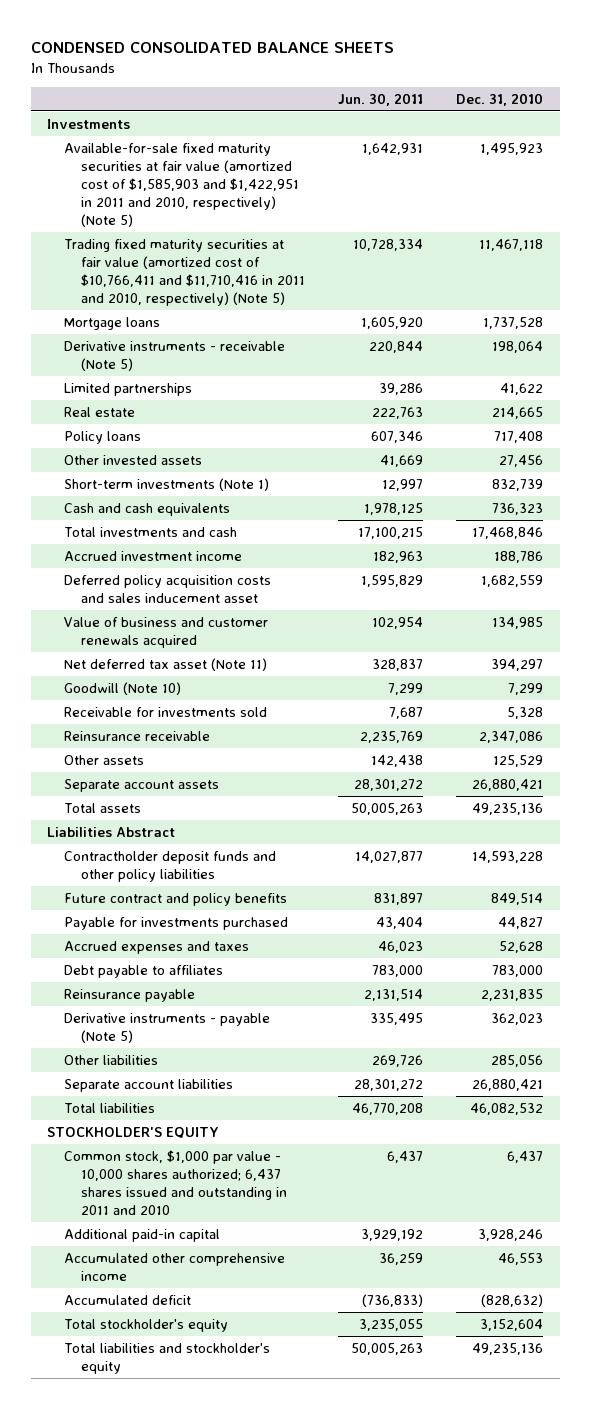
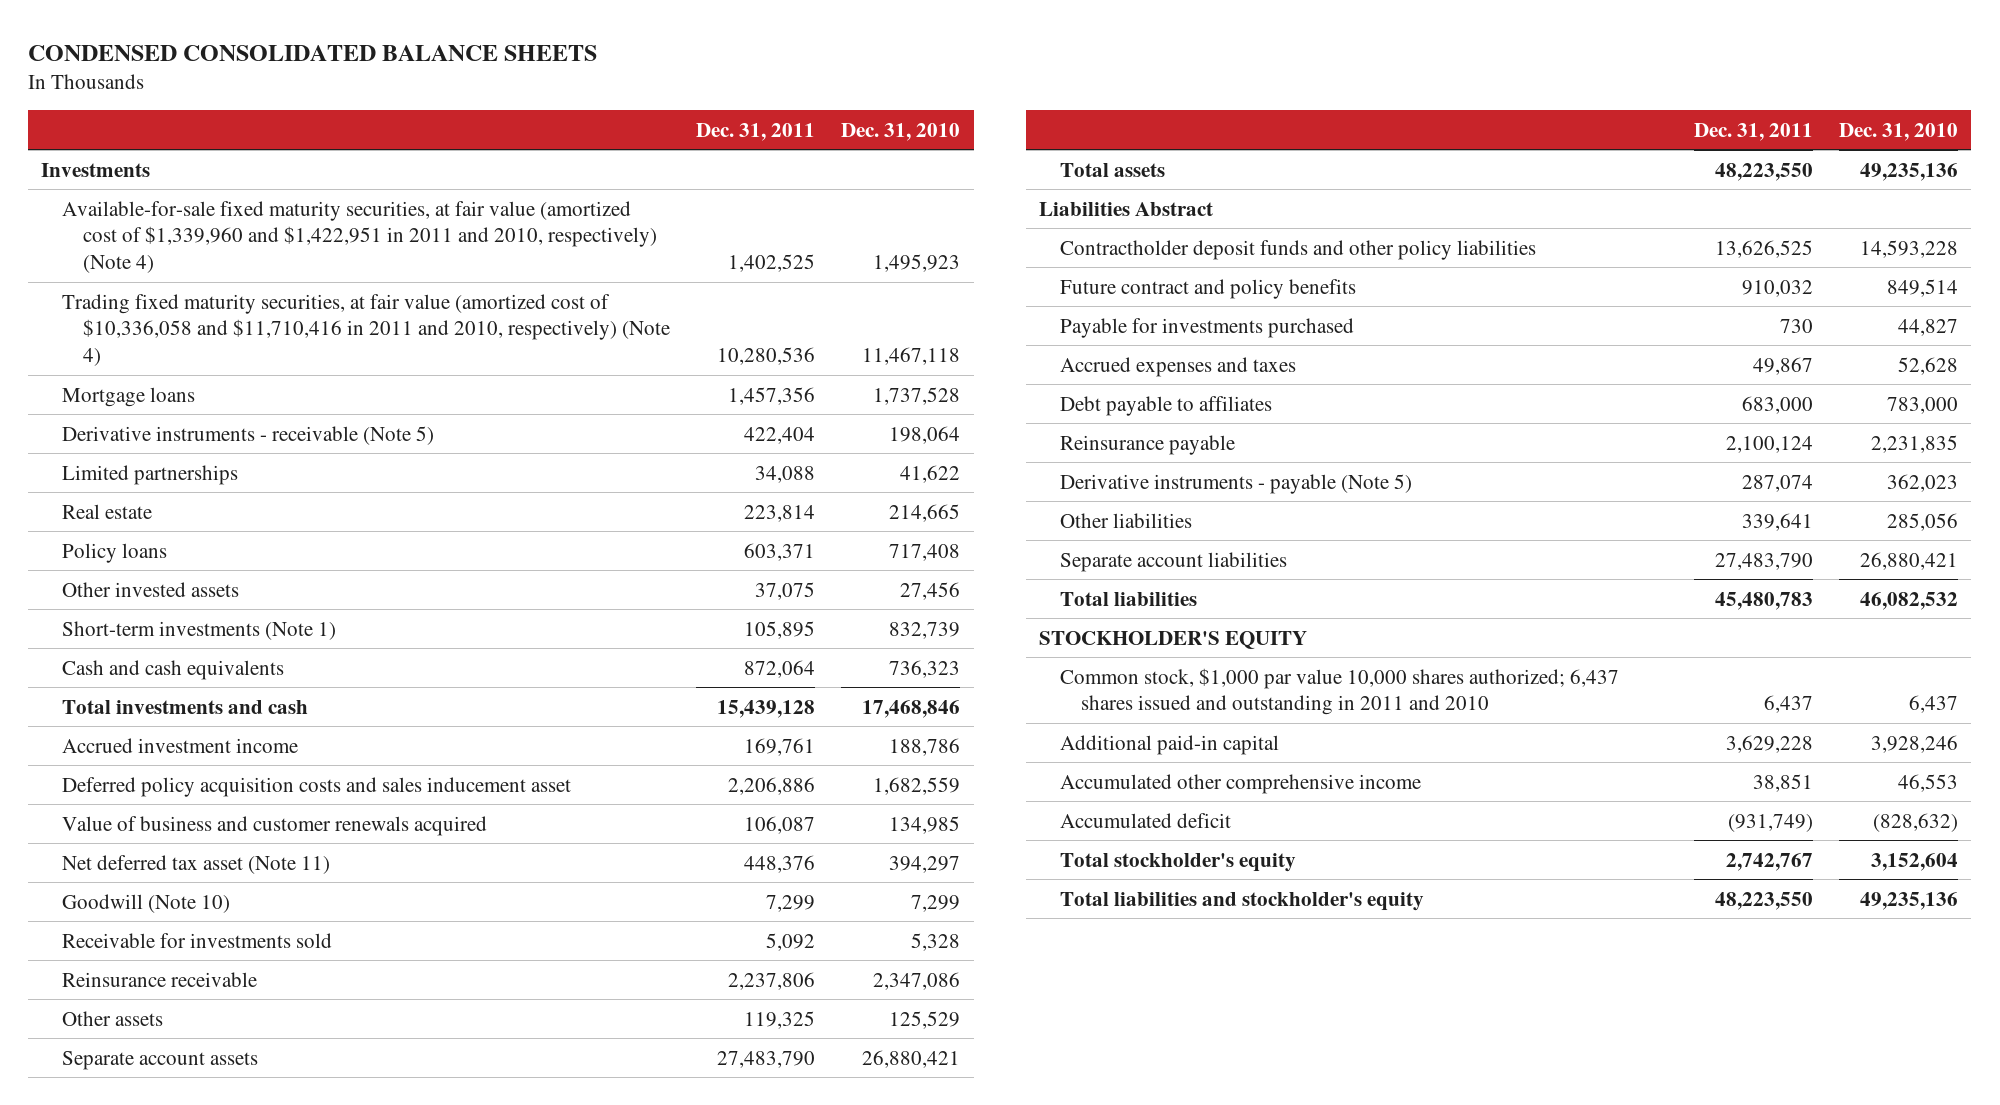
[338,92,424,106] Jun. 30, 2011 -> none
none -> [696,122,816,141] Dec. 31, 2011
[64,142,300,227] Available-for-sale fixed maturity securities at fair value (amortized cost of $1,585,903 and $1,422,951 in 2011 and 2010, respectively) (Note 5) -> [62,200,657,274] Available-for-sale fixed maturity securities, at fair value (amortized cost of $1,339,960 and $1,422,951 in 2011 and 2010, respectively) (Note 4)
[64,238,306,306] Trading fixed maturity securities at fair value (amortized cost of $10,766,411 and $11,710,416 in 2011 and 2010, respectively) (Note 5) -> [62,293,670,367] Trading fixed maturity securities, at fair value (amortized cost of $10,336,058 and $11,710,416 in 2011 and 2010, respectively) (Note 4)
[64,1149,288,1215] Common stock, $1,000 par value - 10,000 shares authorized; 6,437 shares issued and outstanding in 2011 and 2010 -> [1059,667,1619,716] Common stock, $1,000 par value 10,000 shares authorized; 6,437 shares issued and outstanding in 2011 and 2010

